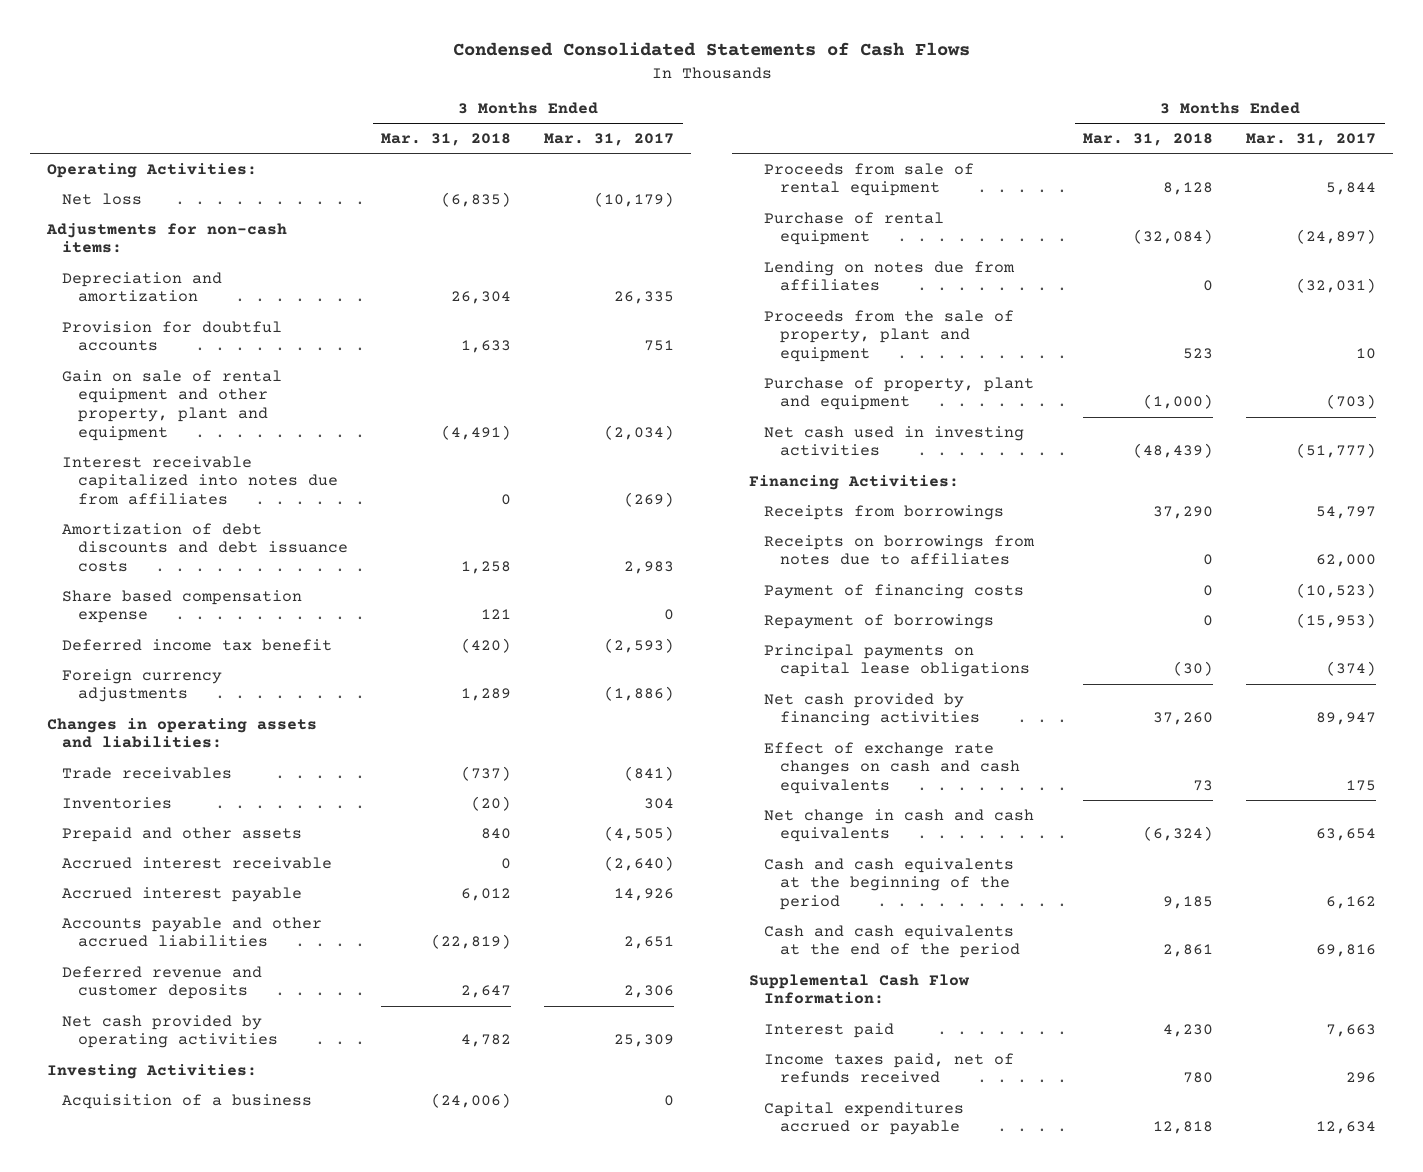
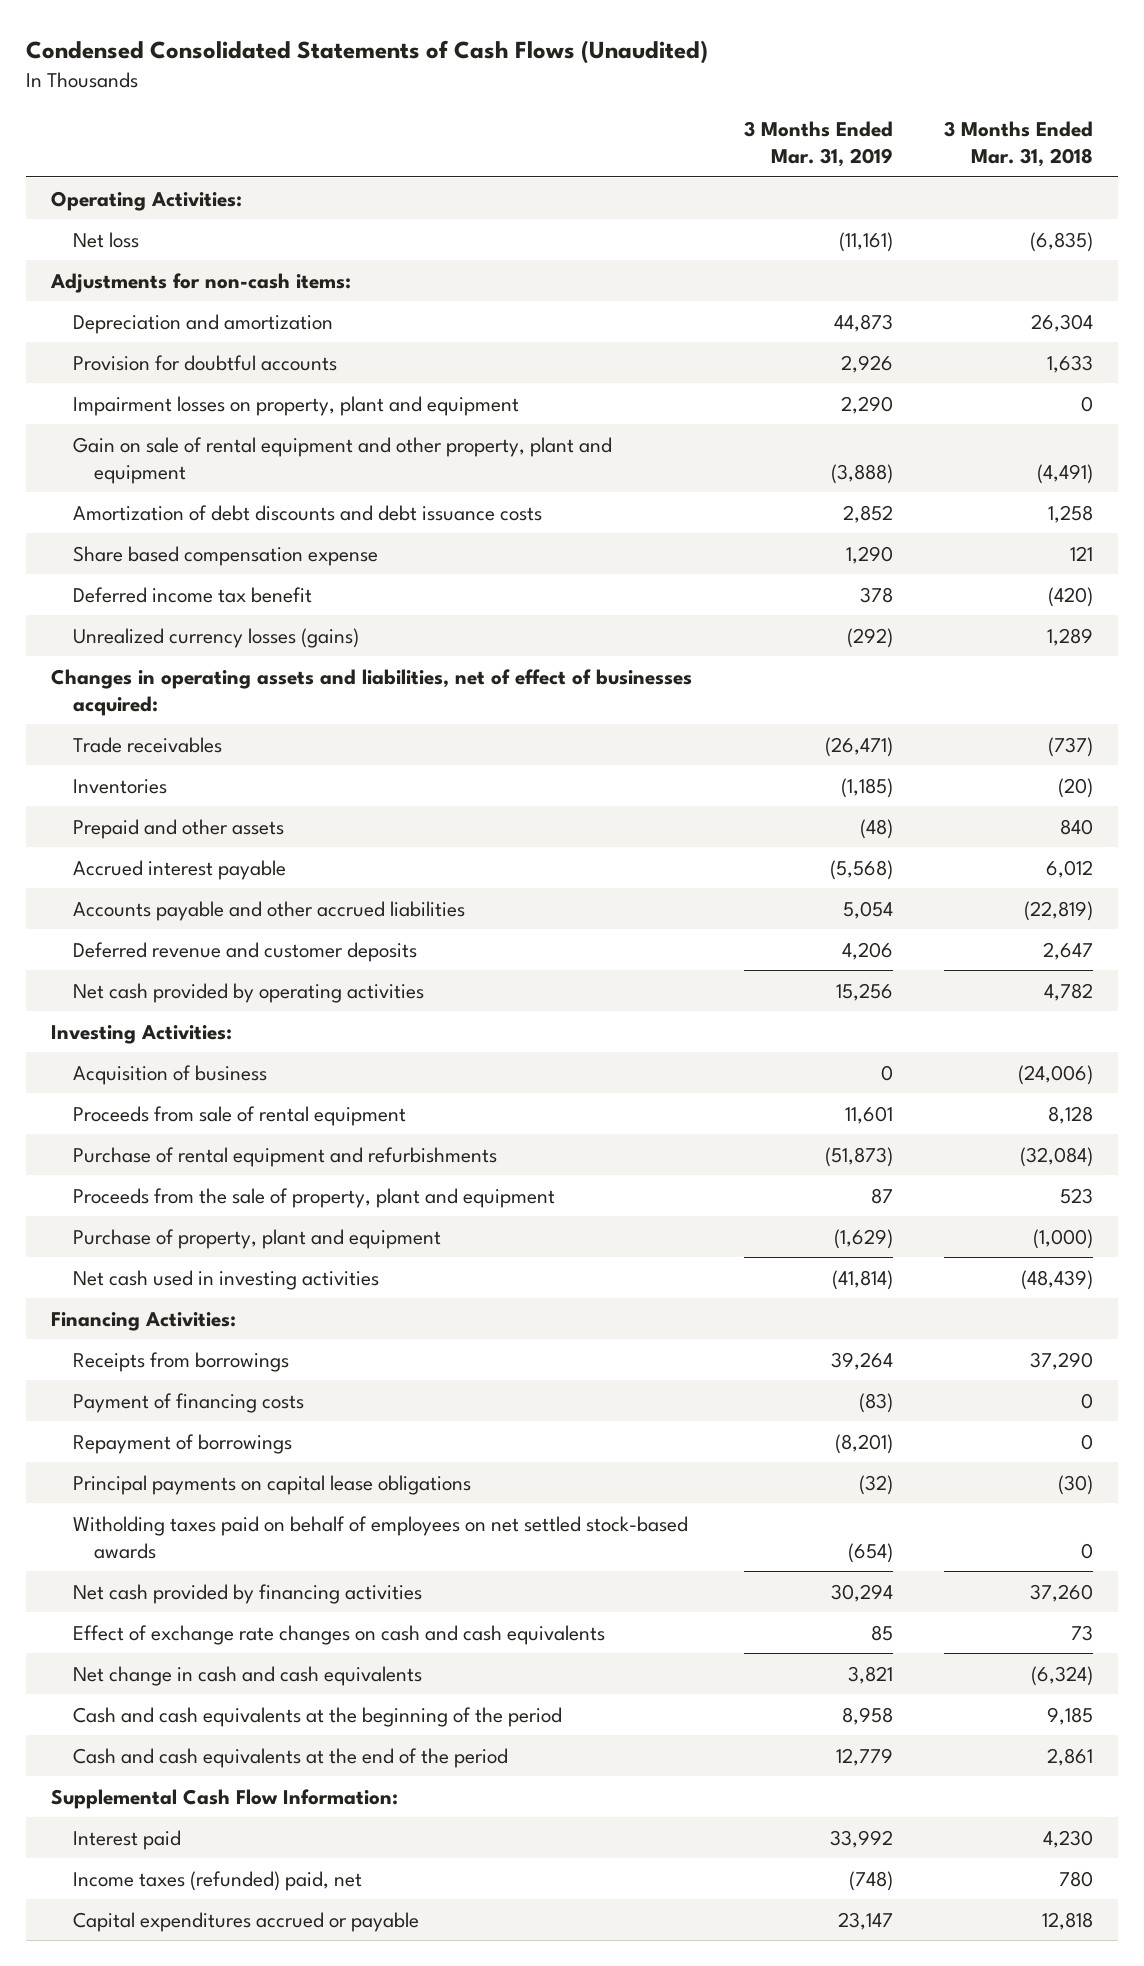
[452,42,970,57] Condensed Consolidated Statements of Cash Flows -> [25,40,708,65] Condensed Consolidated Statements of Cash Flows (Unaudited)
[544,133,675,147] Mar. 31, 2017 -> none
none -> [743,120,893,167] 3 Months Ended Mar. 31, 2019
none -> [72,395,519,416] Impairment losses on property, plant and equipment
[62,455,339,506] Interest receivable capitalized into notes due from affiliates -> none
[62,668,223,703] Foreign currency adjustments -> [72,627,359,648] Unrealized currency losses (gains)
[46,717,317,749] Changes in operating assets and liabilities: -> [51,668,693,716] Changes in operating assets and liabilities, net of effect of businesses acquired:
[62,856,333,869] Accrued interest receivable -> none
[62,1093,313,1109] Acquisition of a business -> [72,1064,267,1085] Acquisition of business
[764,260,1016,292] Lending on notes due from affiliates -> none
[764,211,945,246] Purchase of rental equipment -> [72,1146,497,1167] Purchase of rental equipment and refurbishments
[764,534,1036,566] Receipts on borrowings from notes due to affiliates -> none
none -> [72,1515,688,1559] Witholding taxes paid on behalf of employees on net settled stock-based awards
[764,1052,1015,1084] Income taxes paid, net of refunds received -> [72,1870,362,1891] Income taxes (refunded) paid, net

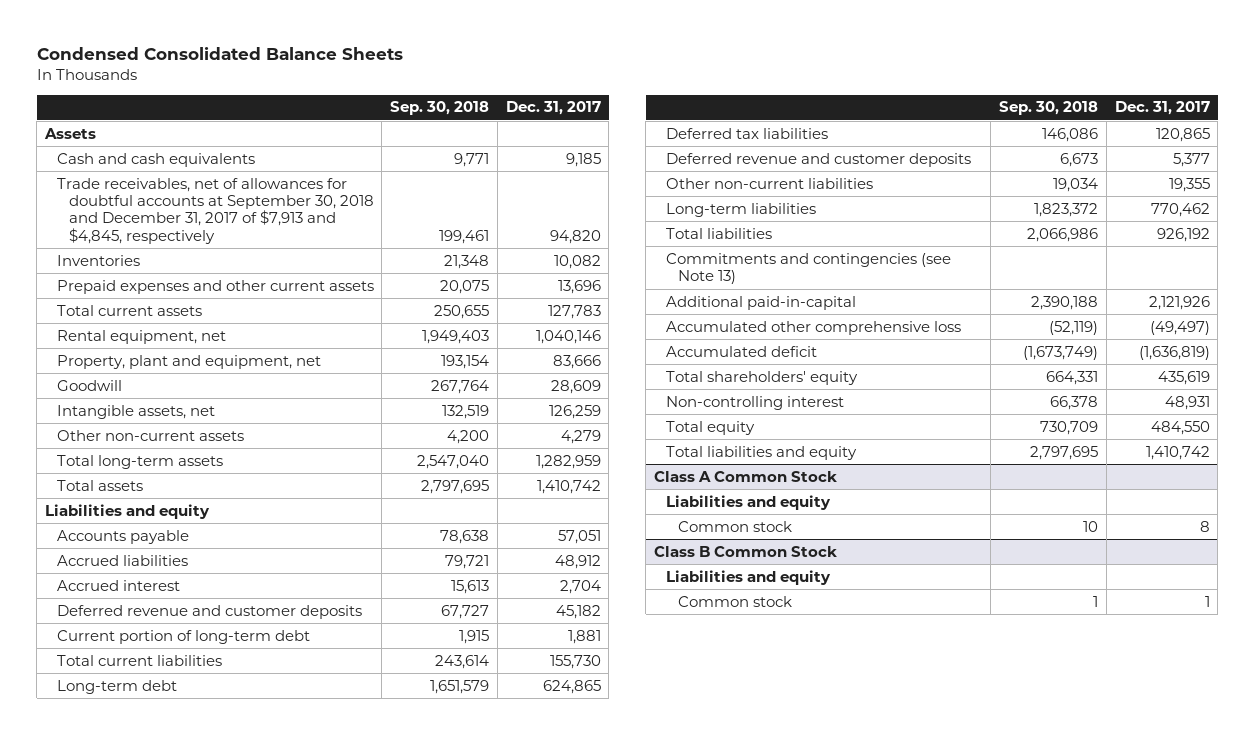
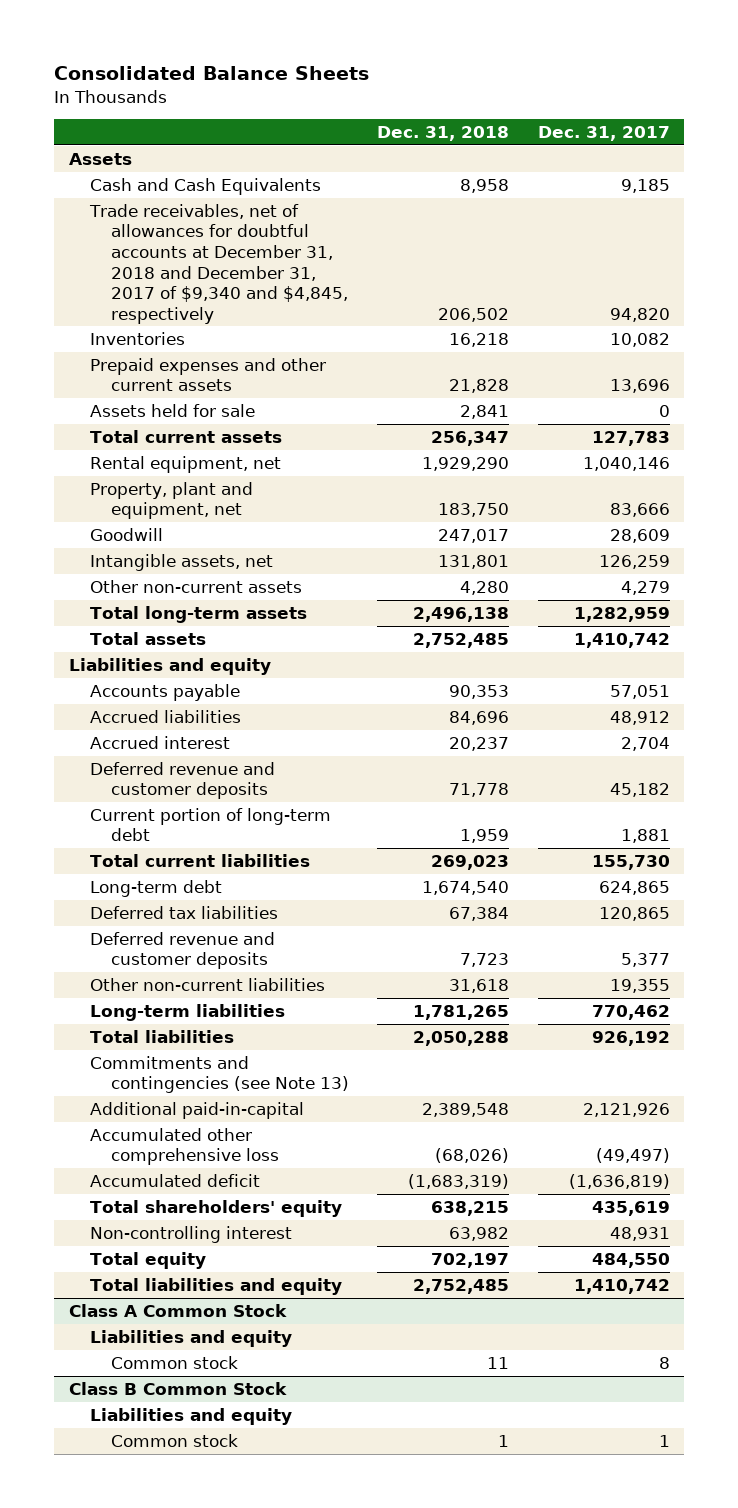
[36,46,403,60] Condensed Consolidated Balance Sheets -> [54,66,370,81] Consolidated Balance Sheets
[390,101,490,116] Sep. 30, 2018 -> none
none -> [377,126,510,142] Dec. 31, 2018
[56,152,255,167] Cash and cash equivalents -> [89,177,321,195] Cash and Cash Equivalents
[56,177,374,244] Trade receivables, net of allowances for doubtful accounts at September 30, 2018 and December 31, 2017 of $7,913 and $4,845, respectively -> [88,203,348,324] Trade receivables, net of allowances for doubtful accounts at December 31, 2018 and December 31, 2017 of $9,340 and $4,845, respectively
none -> [89,403,255,417] Assets held for sale

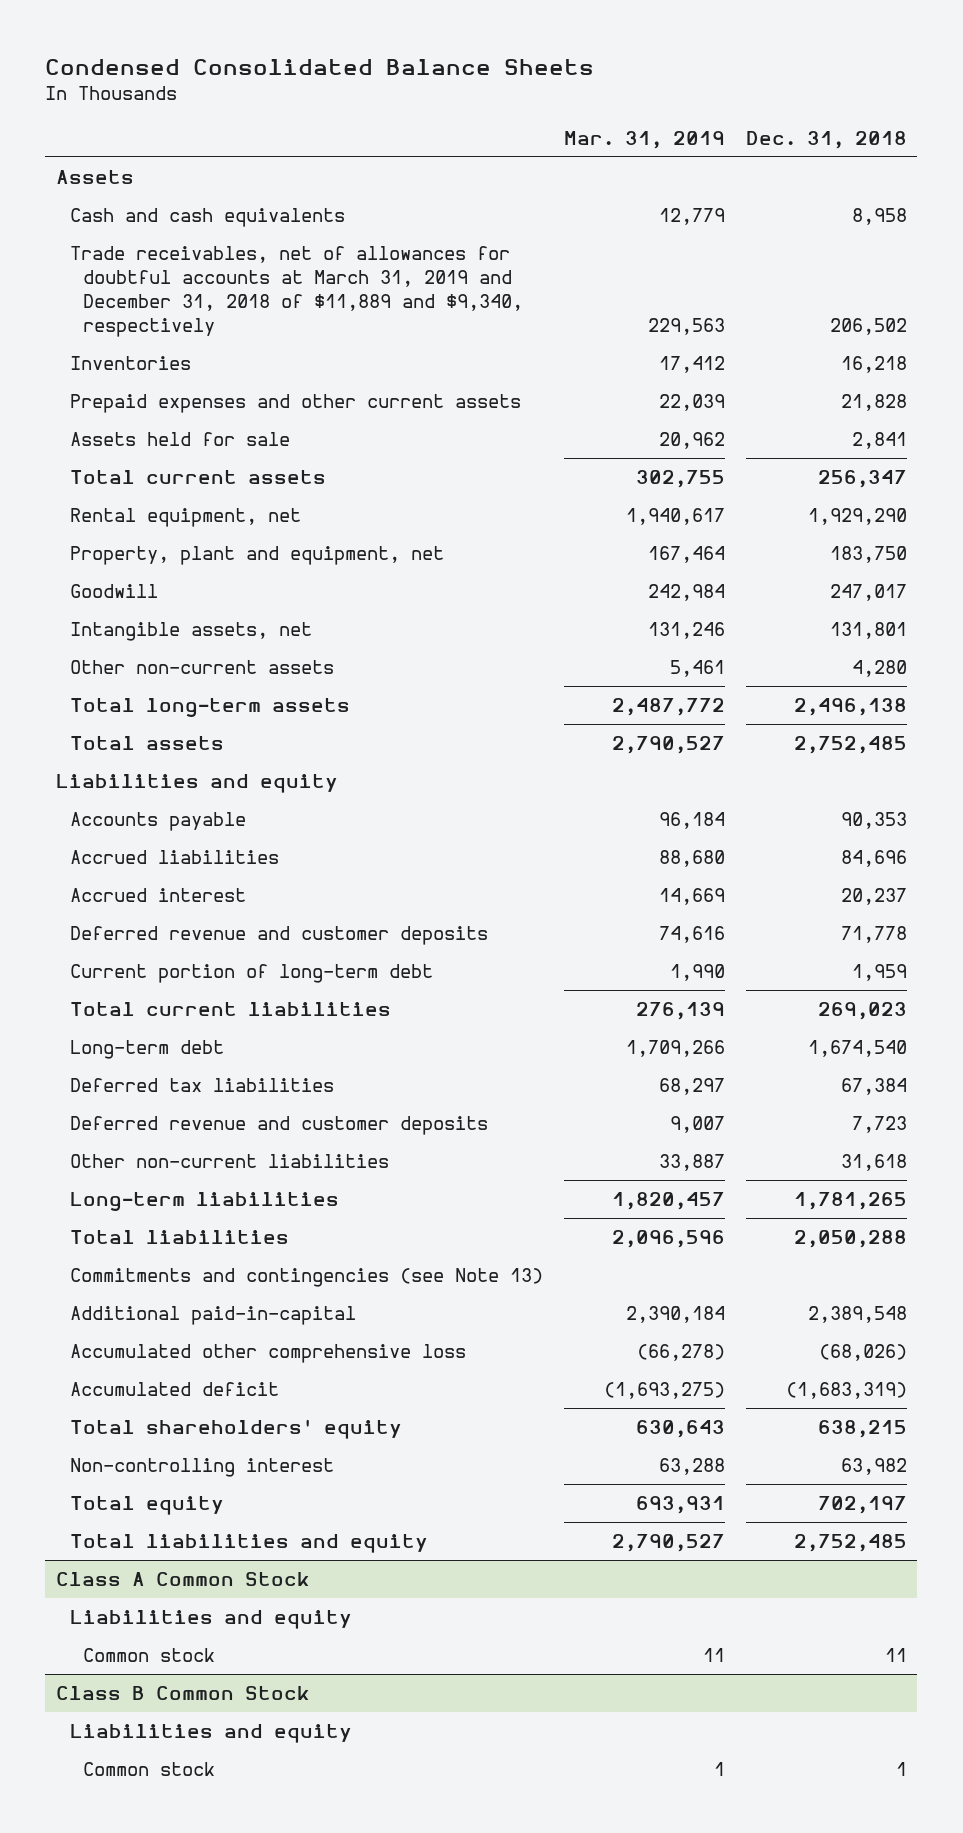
[54,66,370,81] Consolidated Balance Sheets -> [45,58,595,75] Condensed Consolidated Balance Sheets
[537,126,670,142] Dec. 31, 2017 -> none
none -> [563,130,725,149] Mar. 31, 2019
[89,177,321,195] Cash and Cash Equivalents -> [69,208,345,228] Cash and cash equivalents
[88,203,348,324] Trade receivables, net of allowances for doubtful accounts at December 31, 2018 and December 31, 2017 of $9,340 and $4,845, respectively -> [69,246,524,338] Trade receivables, net of allowances for doubtful accounts at March 31, 2019 and December 31, 2018 of $11,889 and $9,340, respectively

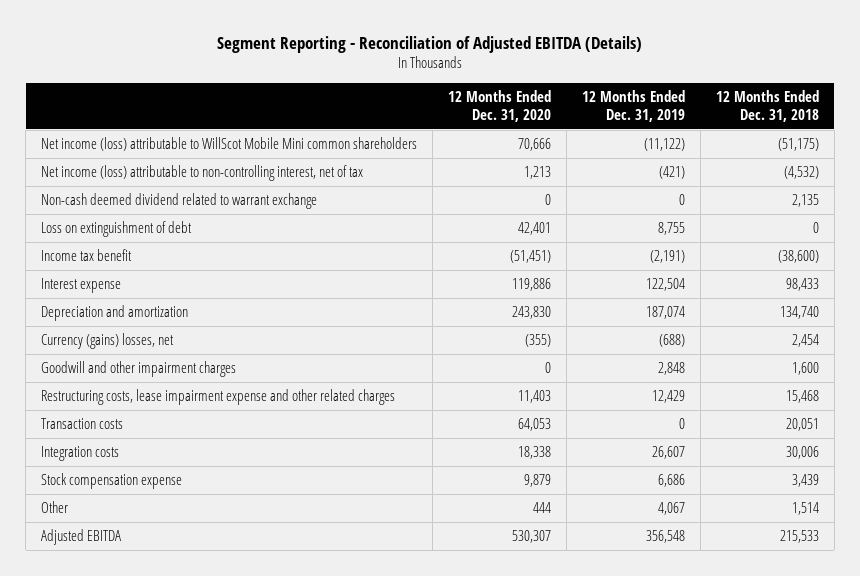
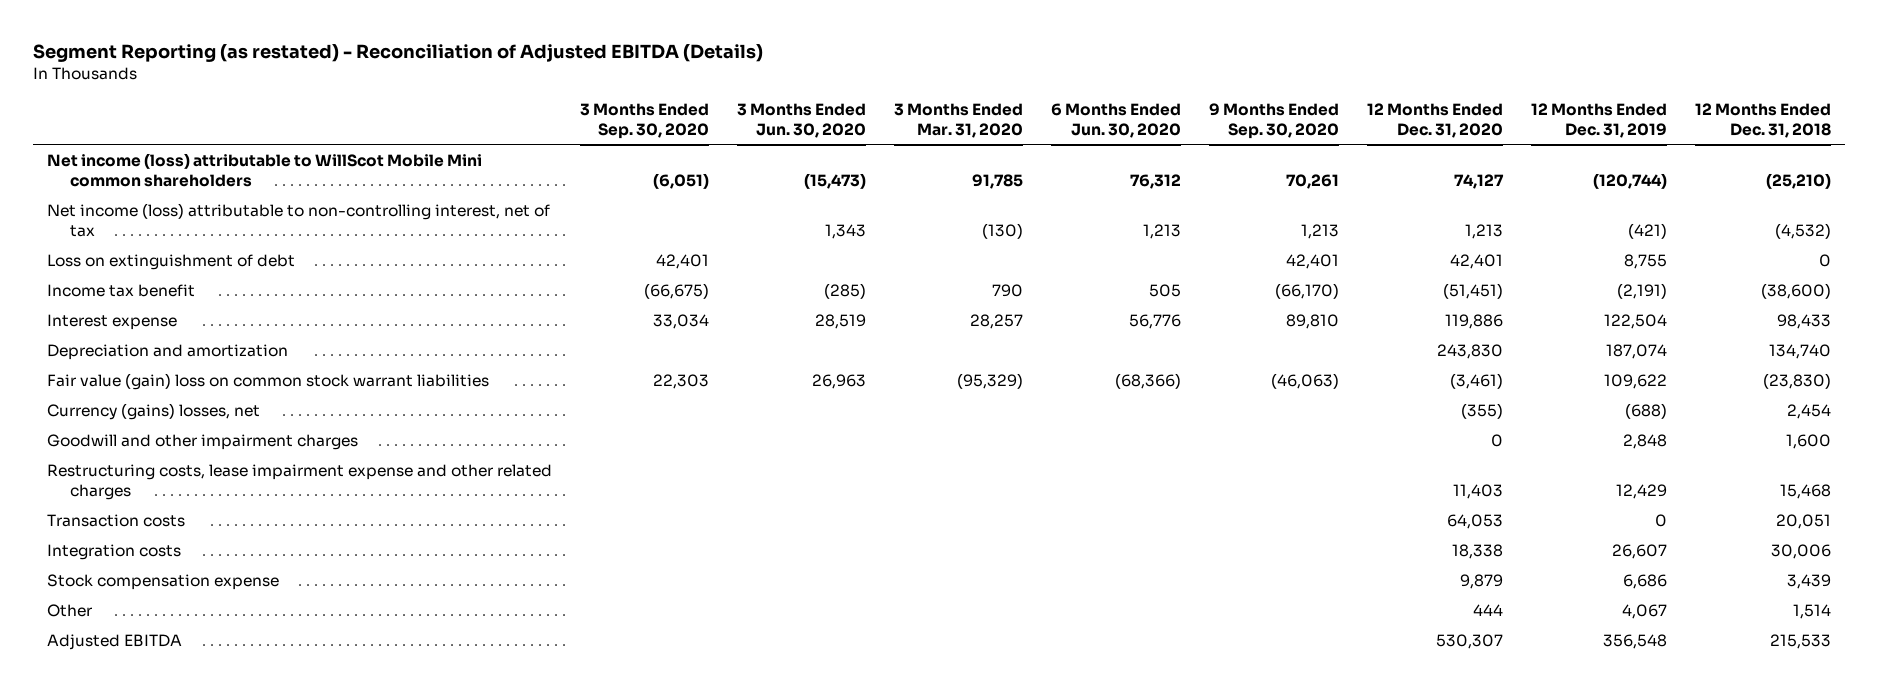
[217,35,643,53] Segment Reporting - Reconciliation of Adjusted EBITDA (Details) -> [33,43,764,62] Segment Reporting (as restated) - Reconciliation of Adjusted EBITDA (Details)
none -> [580,103,710,140] 3 Months Ended Sep. 30, 2020
none -> [737,103,867,139] 3 Months Ended Jun. 30, 2020
none -> [894,103,1024,139] 3 Months Ended Mar. 31, 2020
none -> [1051,103,1182,139] 6 Months Ended Jun. 30, 2020
none -> [1209,103,1340,140] 9 Months Ended Sep. 30, 2020
[518,138,552,152] 70,666 -> [1454,173,1505,189] 74,127
[643,138,685,152] (11,122) -> [1593,172,1668,189] (120,744)
[777,138,819,152] (51,175) -> [1766,172,1832,189] (25,210)
[41,193,318,210] Non-cash deemed dividend related to warrant exchange -> none
none -> [47,372,490,390] Fair value (gain) loss on common stock warrant liabilities

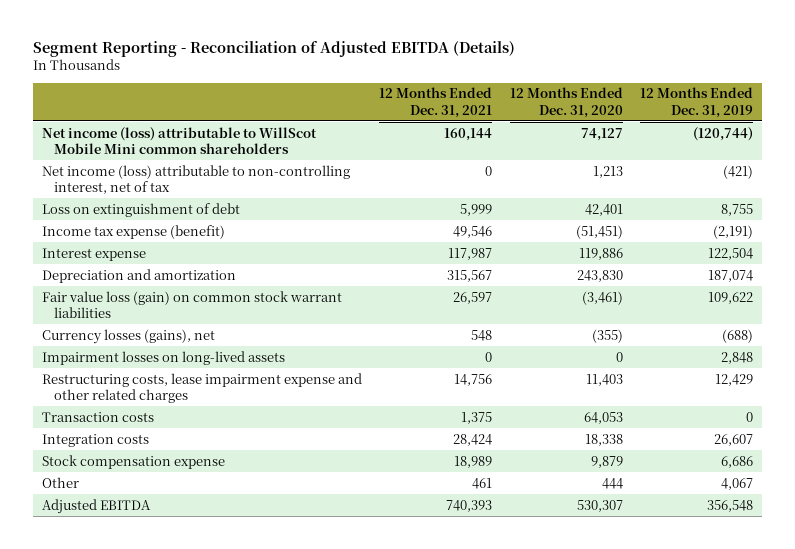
[33,43,764,62] Segment Reporting (as restated) - Reconciliation of Adjusted EBITDA (Details) -> [33,40,516,57] Segment Reporting - Reconciliation of Adjusted EBITDA (Details)
[580,103,710,140] 3 Months Ended Sep. 30, 2020 -> none
[737,103,867,139] 3 Months Ended Jun. 30, 2020 -> none
[894,103,1024,139] 3 Months Ended Mar. 31, 2020 -> none
[1051,103,1182,139] 6 Months Ended Jun. 30, 2020 -> none
[1209,103,1340,140] 9 Months Ended Sep. 30, 2020 -> none
[1695,103,1832,139] 12 Months Ended Dec. 31, 2018 -> none
none -> [379,87,493,118] 12 Months Ended Dec. 31, 2021
[47,283,196,297] Income tax benefit -> [41,224,225,239] Income tax expense (benefit)
[47,372,490,390] Fair value (gain) loss on common stock warrant liabilities -> [41,290,342,318] Fair value loss (gain) on common stock warrant liabilities
[47,402,261,420] Currency (gains) losses, net -> [41,328,215,344] Currency losses (gains), net
[47,433,359,450] Goodwill and other impairment charges -> [41,350,285,365] Impairment losses on long-lived assets

